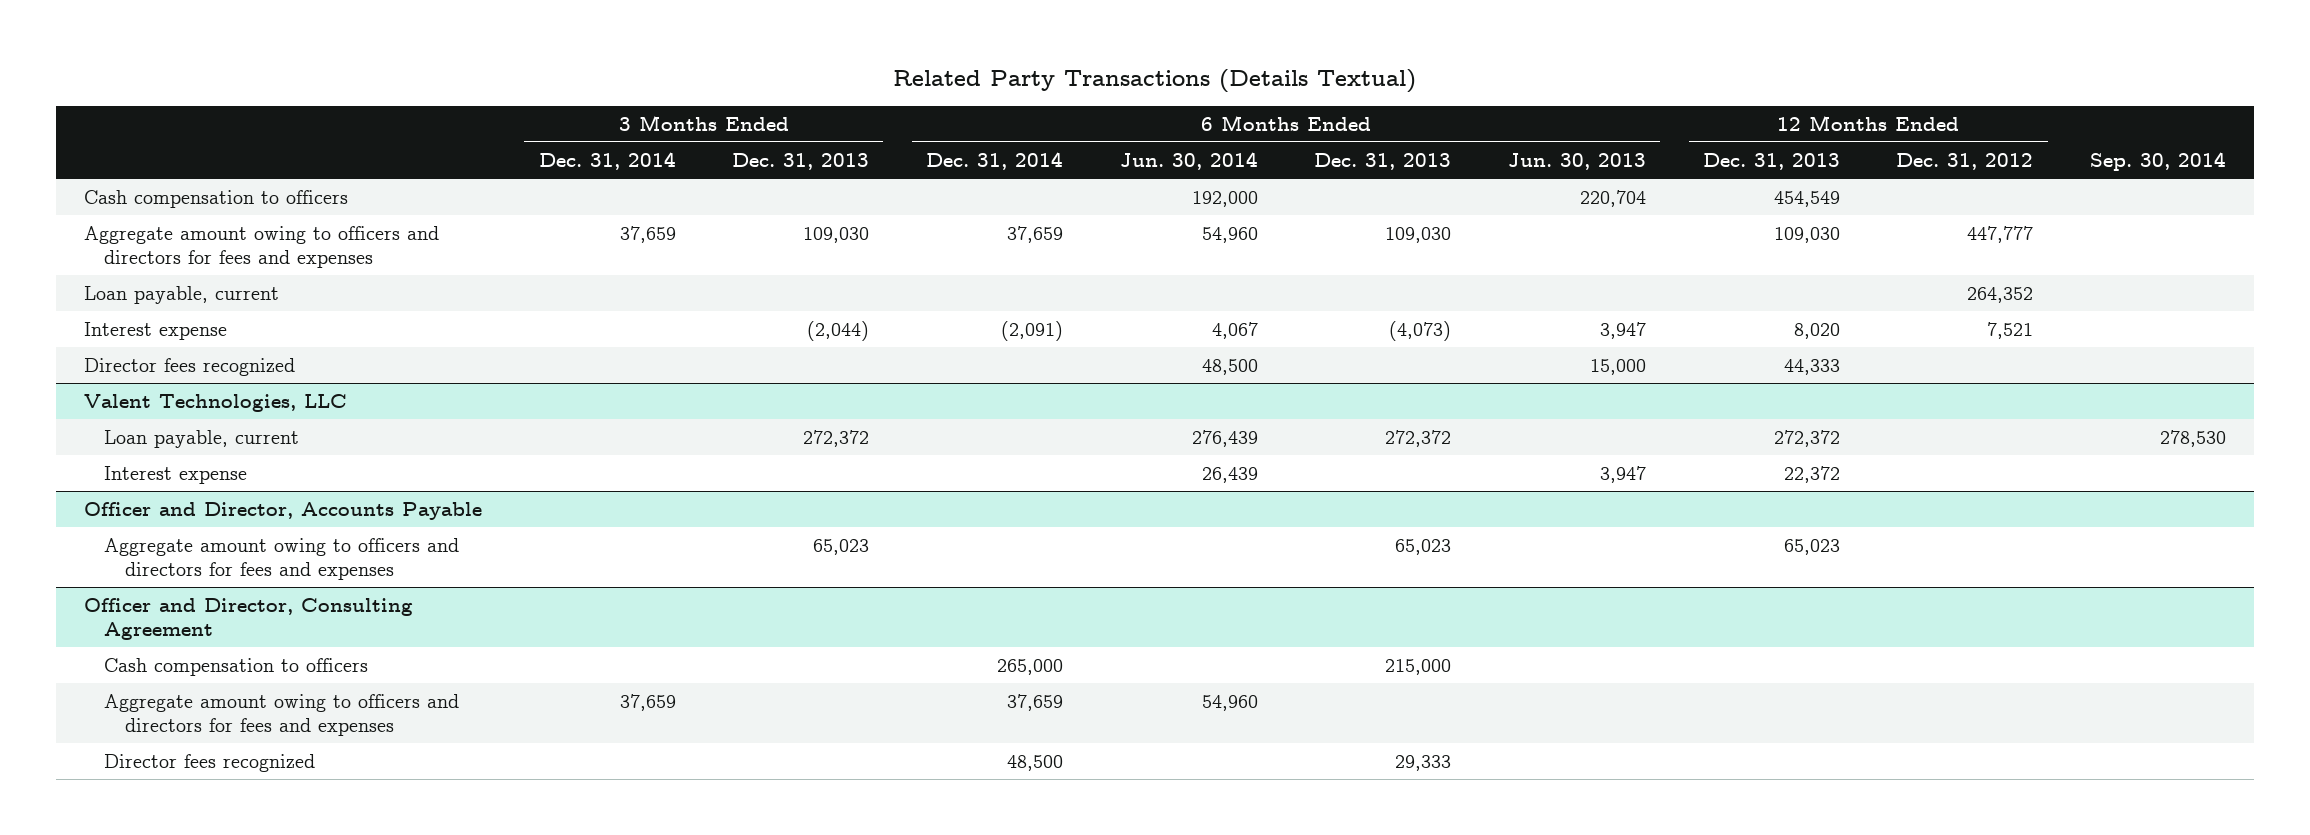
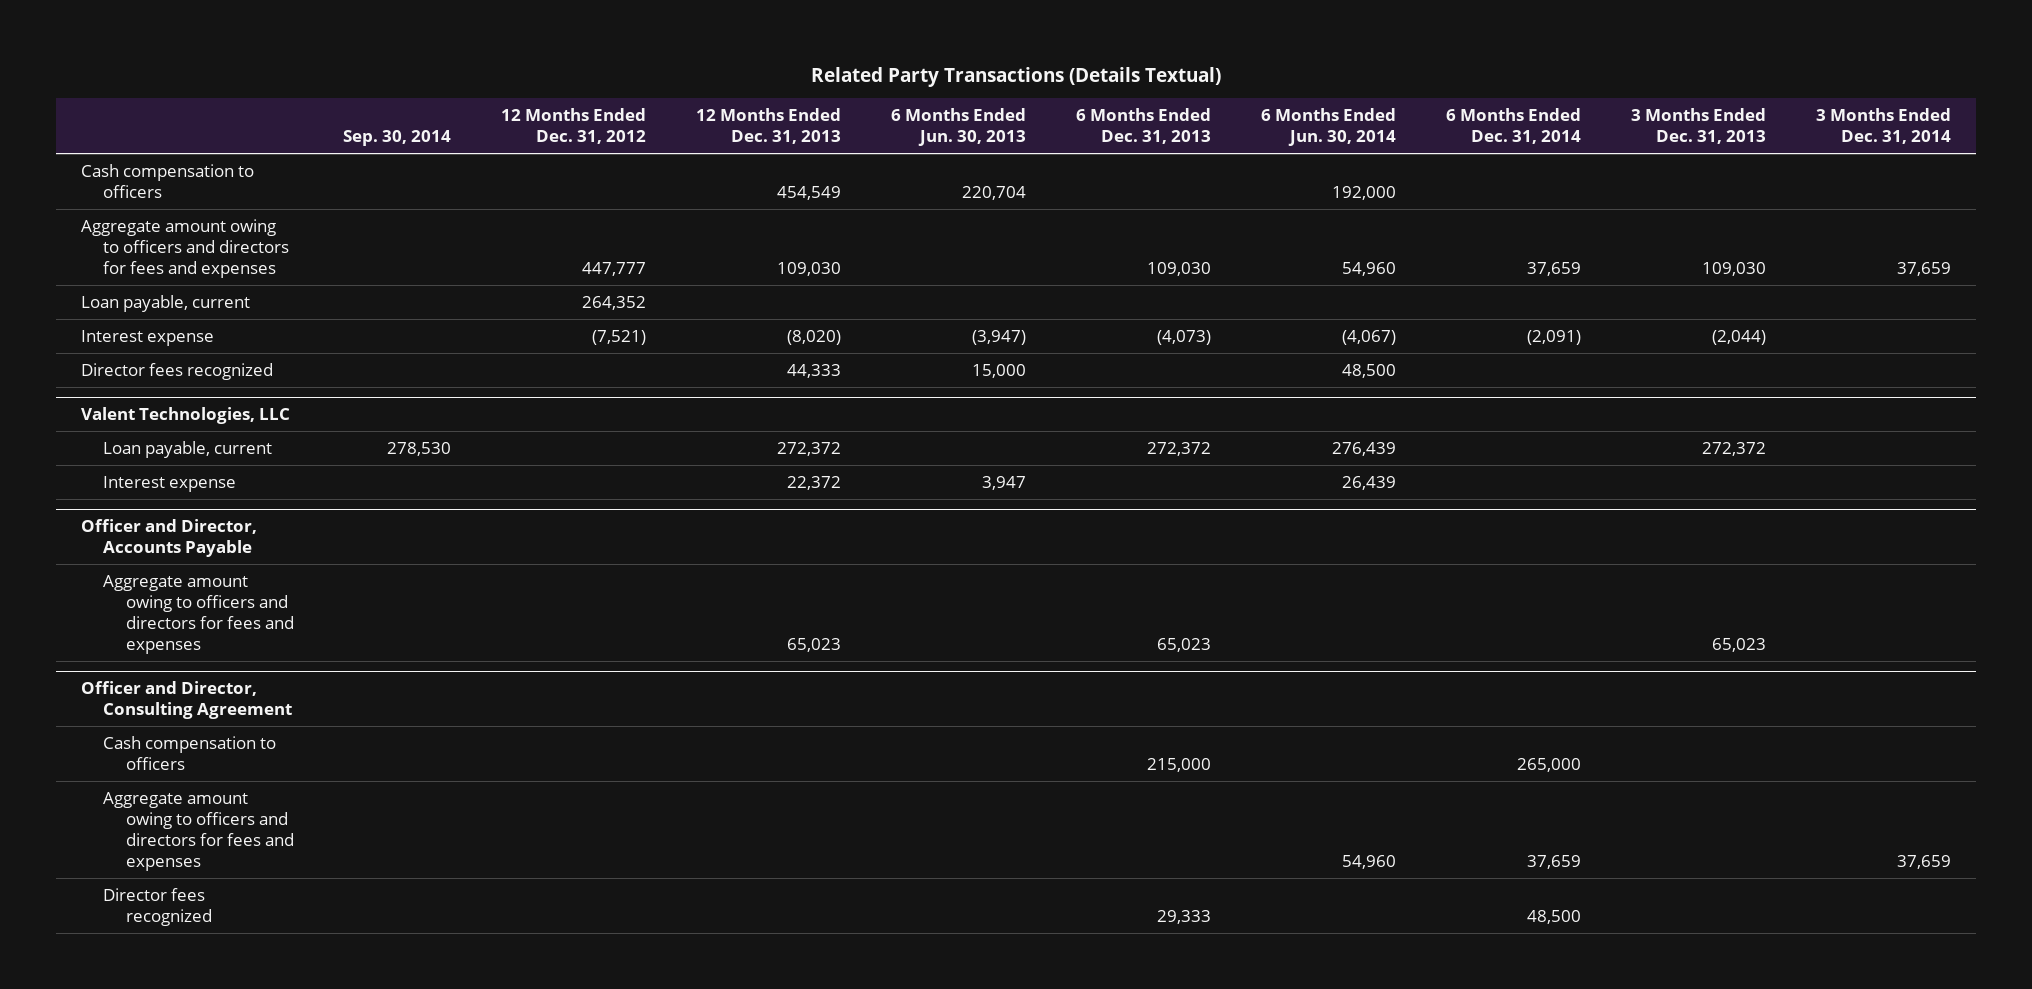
[1211,321,1258,339] 4,067 -> [1342,329,1397,345] (4,067)
[1600,321,1647,339] 3,947 -> [972,329,1027,345] (3,947)
[1793,322,1840,339] 8,020 -> [787,329,842,345] (8,020)
[1987,321,2034,339] 7,521 -> [592,329,647,345] (7,521)

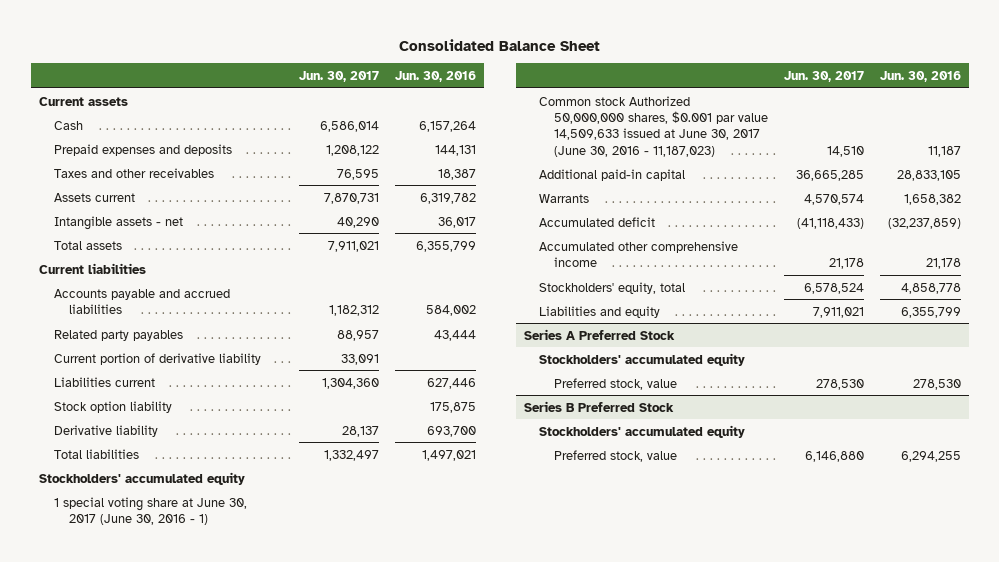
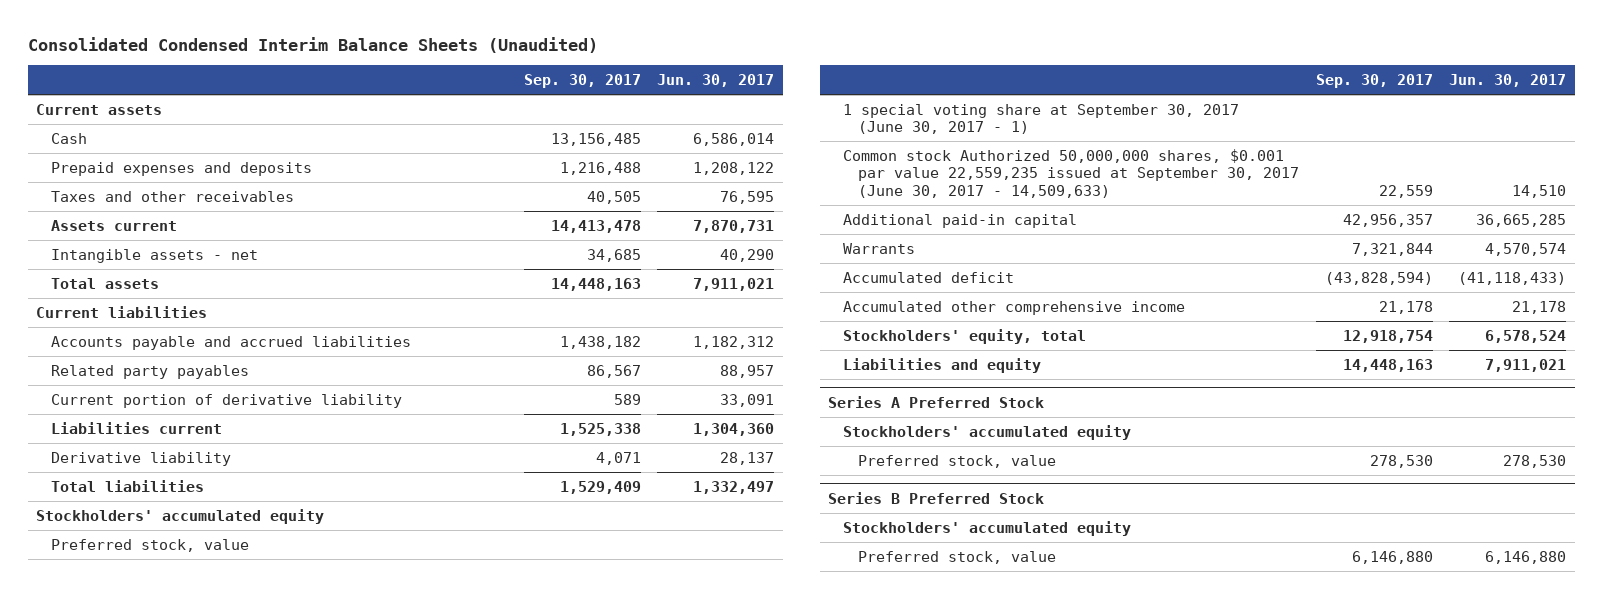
[398,38,600,51] Consolidated Balance Sheet -> [27,36,598,53] Consolidated Condensed Interim Balance Sheets (Unaudited)
[394,70,476,82] Jun. 30, 2016 -> none
none -> [523,74,641,89] Sep. 30, 2017
[53,400,172,413] Stock option liability -> none
none -> [50,538,249,552] Preferred stock, value
[53,496,247,525] 1 special voting share at June 30, 2017 (June 30, 2016 - 1) -> [843,103,1240,135] 1 special voting share at September 30, 2017 (June 30, 2017 - 1)
[538,95,768,157] Common stock Authorized 50,000,000 shares, $0.001 par value 14,509,633 issued at June 30, 2017 (June 30, 2016 - 11,187,023) -> [843,148,1300,198] Common stock Authorized 50,000,000 shares, $0.001 par value 22,559,235 issued at September 30, 2017 (June 30, 2017 - 14,509,633)

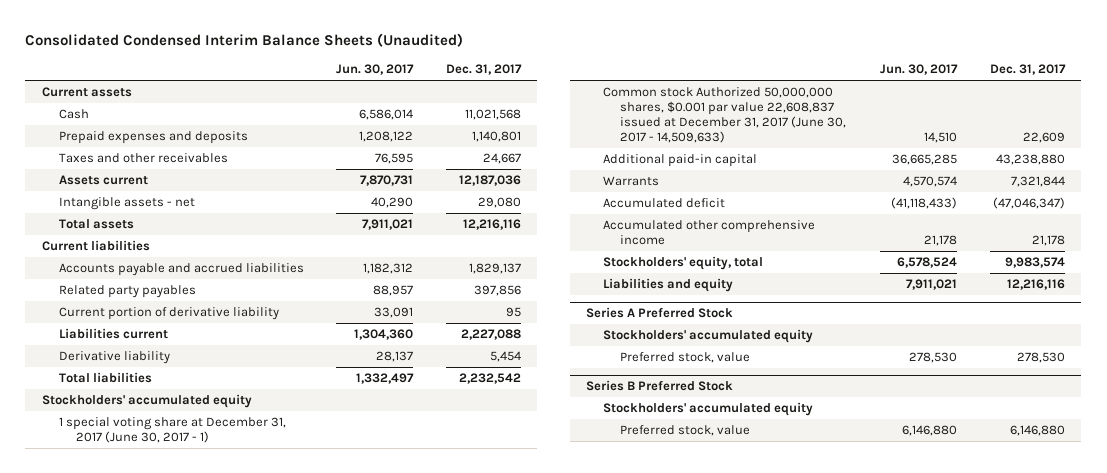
[523,74,641,89] Sep. 30, 2017 -> none
none -> [445,64,522,76] Dec. 31, 2017
[50,538,249,552] Preferred stock, value -> none
[843,103,1240,135] 1 special voting share at September 30, 2017 (June 30, 2017 - 1) -> [58,416,286,443] 1 special voting share at December 31, 2017 (June 30, 2017 - 1)
[843,148,1300,198] Common stock Authorized 50,000,000 shares, $0.001 par value 22,559,235 issued at September 30, 2017 (June 30, 2017 - 14,509,633) -> [602,86,847,143] Common stock Authorized 50,000,000 shares, $0.001 par value 22,608,837 issued at December 31, 2017 (June 30, 2017 - 14,509,633)

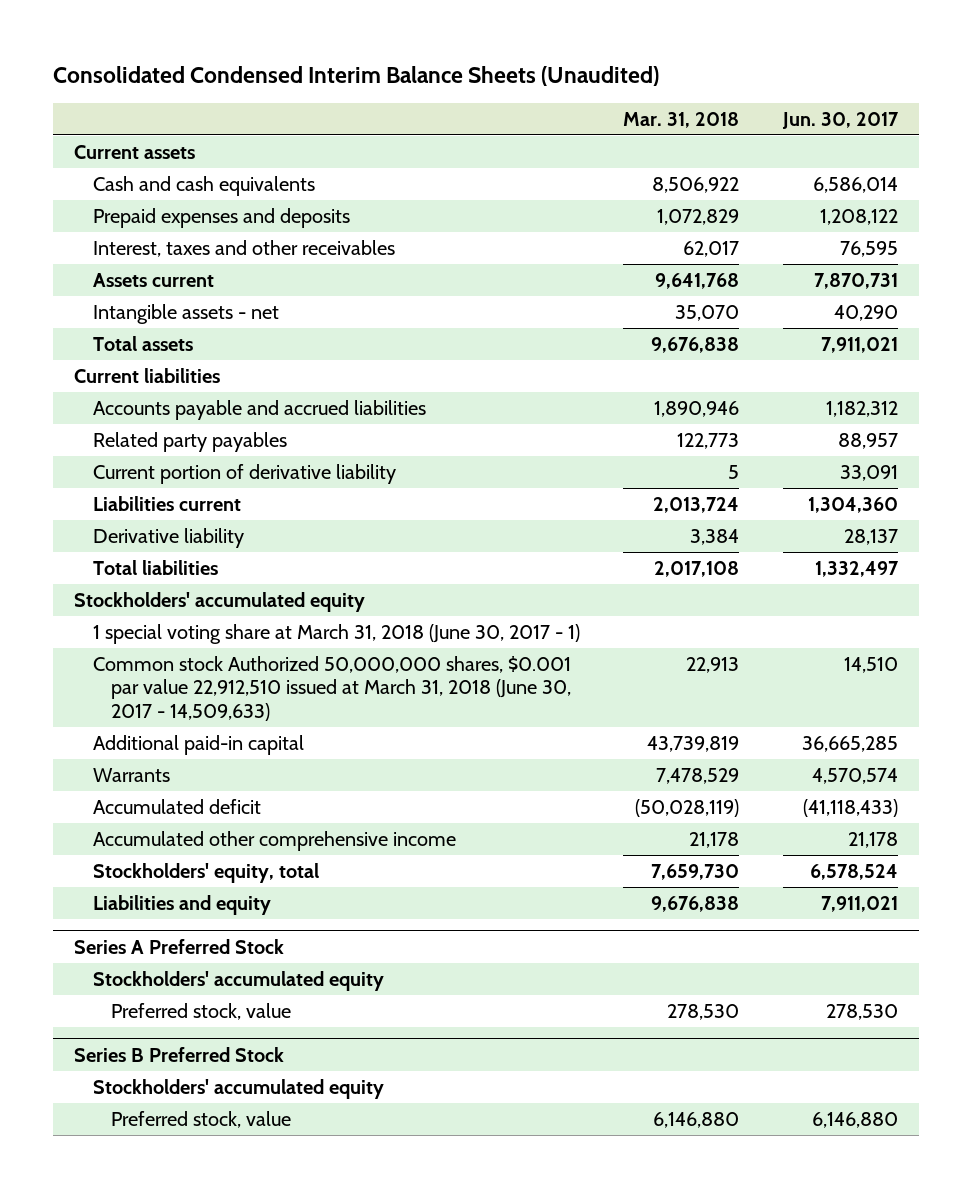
[445,64,522,76] Dec. 31, 2017 -> none
none -> [623,111,740,128] Mar. 31, 2018
[58,108,89,119] Cash -> [92,175,315,196] Cash and cash equivalents
[58,152,228,163] Taxes and other receivables -> [92,239,395,257] Interest, taxes and other receivables
[58,416,286,443] 1 special voting share at December 31, 2017 (June 30, 2017 - 1) -> [92,623,580,644] 1 special voting share at March 31, 2018 (June 30, 2017 - 1)
[602,86,847,143] Common stock Authorized 50,000,000 shares, $0.001 par value 22,608,837 issued at December 31, 2017 (June 30, 2017 - 14,509,633) -> [92,655,571,722] Common stock Authorized 50,000,000 shares, $0.001 par value 22,912,510 issued at March 31, 2018 (June 30, 2017 - 14,509,633)

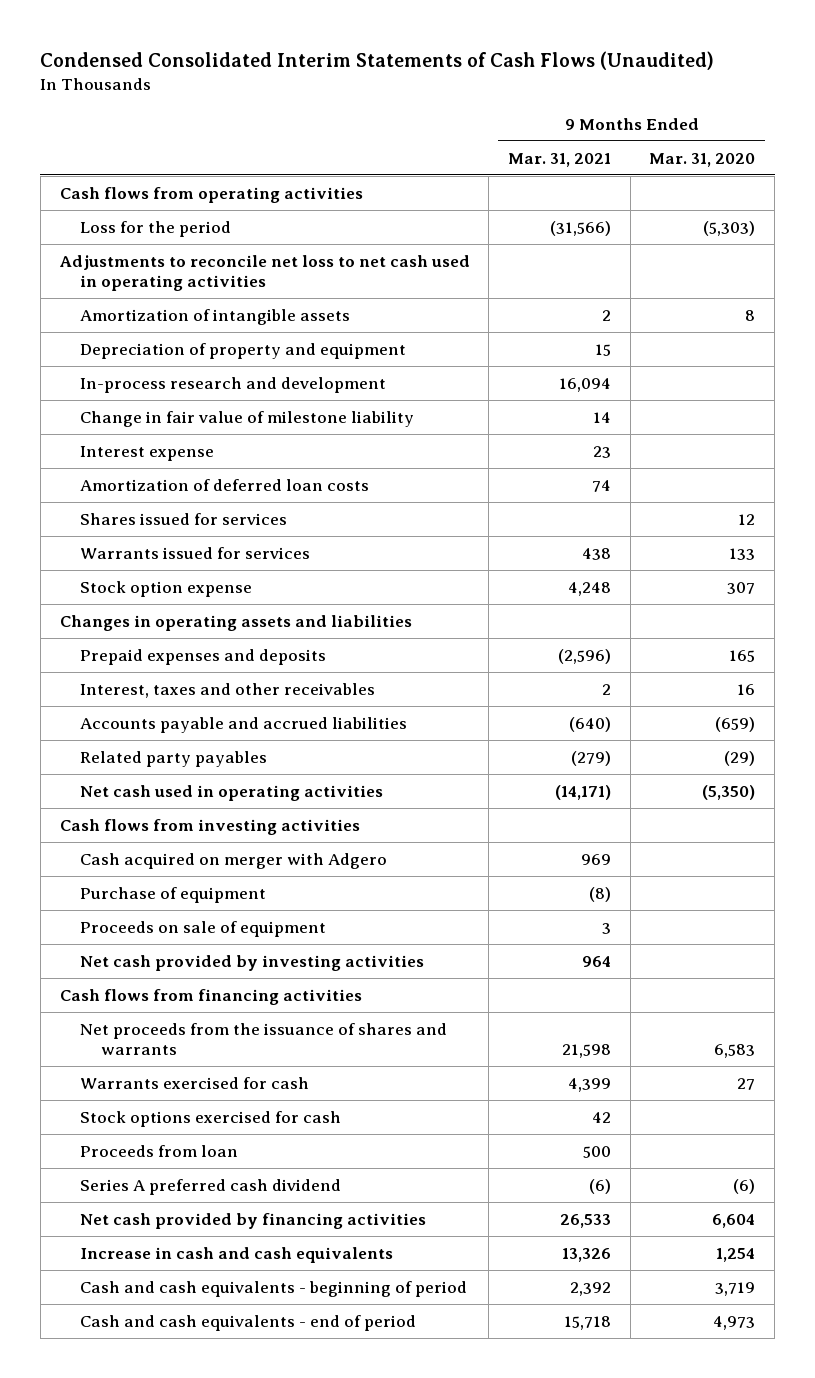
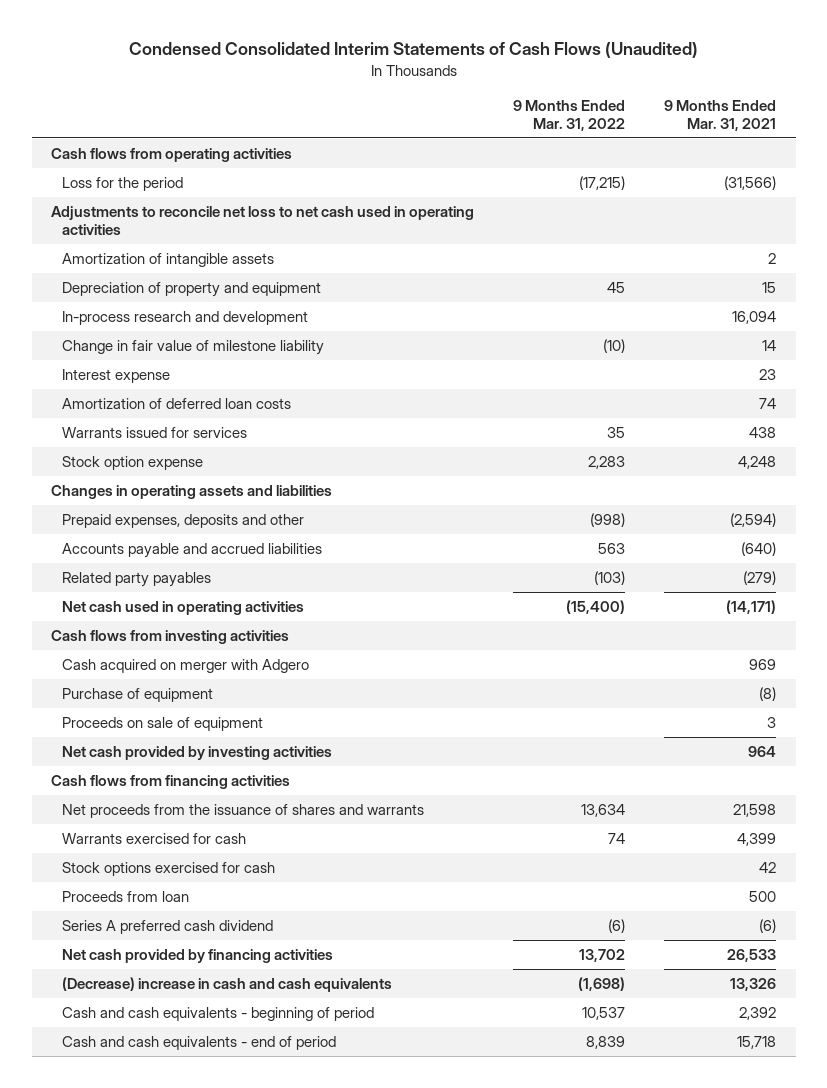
[649,152,756,167] Mar. 31, 2020 -> none
none -> [513,99,626,131] 9 Months Ended Mar. 31, 2022
[80,512,288,525] Shares issued for services -> none
[80,682,376,698] Interest, taxes and other receivables -> none
[80,648,327,665] Prepaid expenses and deposits -> [62,514,305,529] Prepaid expenses, deposits and other
[558,648,612,664] (2,596) -> [730,513,777,528] (2,594)
[80,1246,394,1263] Increase in cash and cash equivalents -> [62,977,393,993] (Decrease) increase in cash and cash equivalents

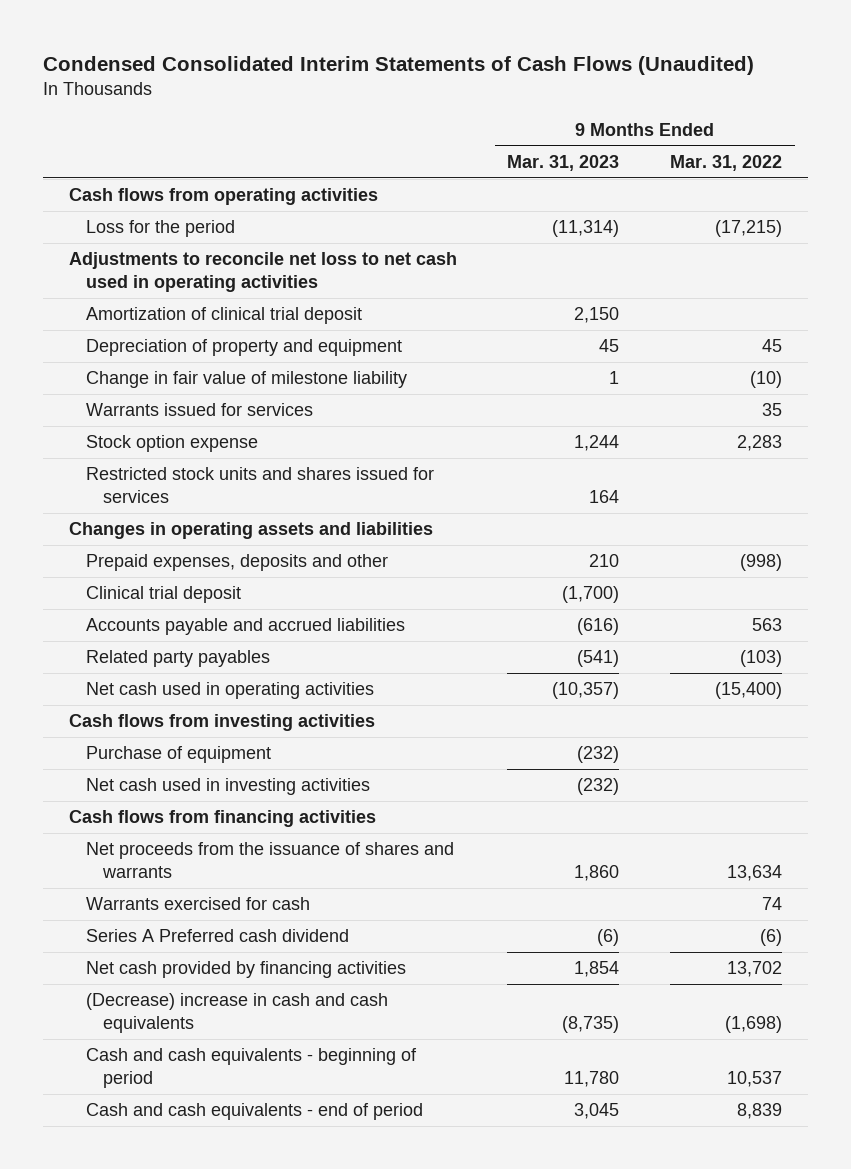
[664,99,777,131] 9 Months Ended Mar. 31, 2021 -> none
none -> [507,154,620,171] Mar. 31, 2023
[62,253,275,268] Amortization of intangible assets -> none
none -> [85,307,362,325] Amortization of clinical trial deposit
[62,311,309,326] In-process research and development -> none
[62,369,171,384] Interest expense -> none
[62,398,292,410] Amortization of deferred loan costs -> none
none -> [85,467,434,503] Restricted stock units and shares issued for services
none -> [85,586,241,604] Clinical trial deposit
[62,659,310,674] Cash acquired on merger with Adgero -> none
[62,717,264,732] Proceeds on sale of equipment -> none
[62,746,333,761] Net cash provided by investing activities -> [85,778,370,796] Net cash used in investing activities
[62,862,276,877] Stock options exercised for cash -> none
[62,891,190,903] Proceeds from loan -> none
[62,920,274,935] Series A preferred cash dividend -> [85,929,349,943] Series A Preferred cash dividend

